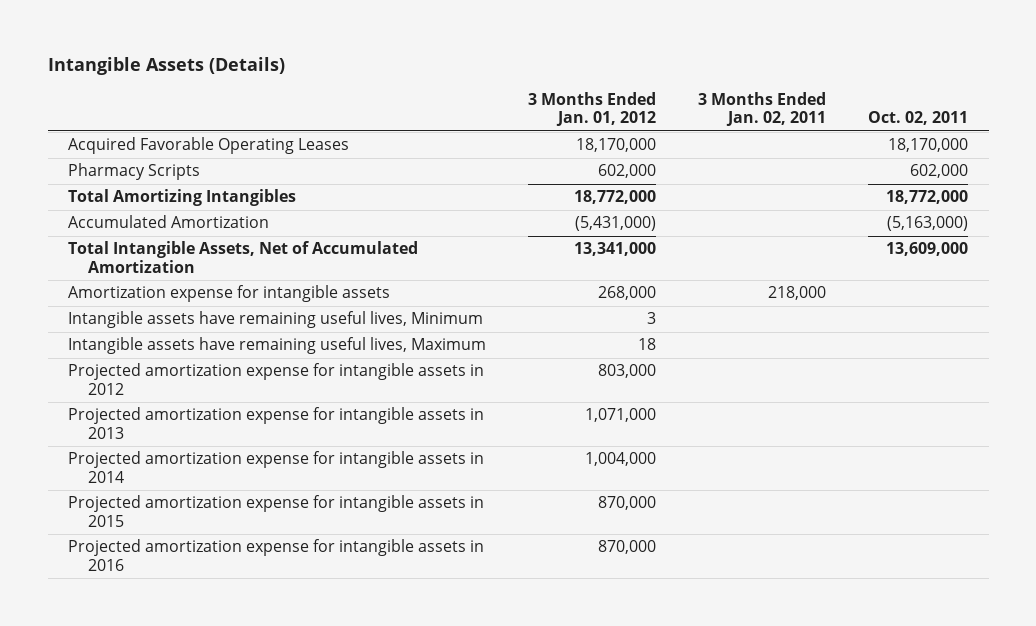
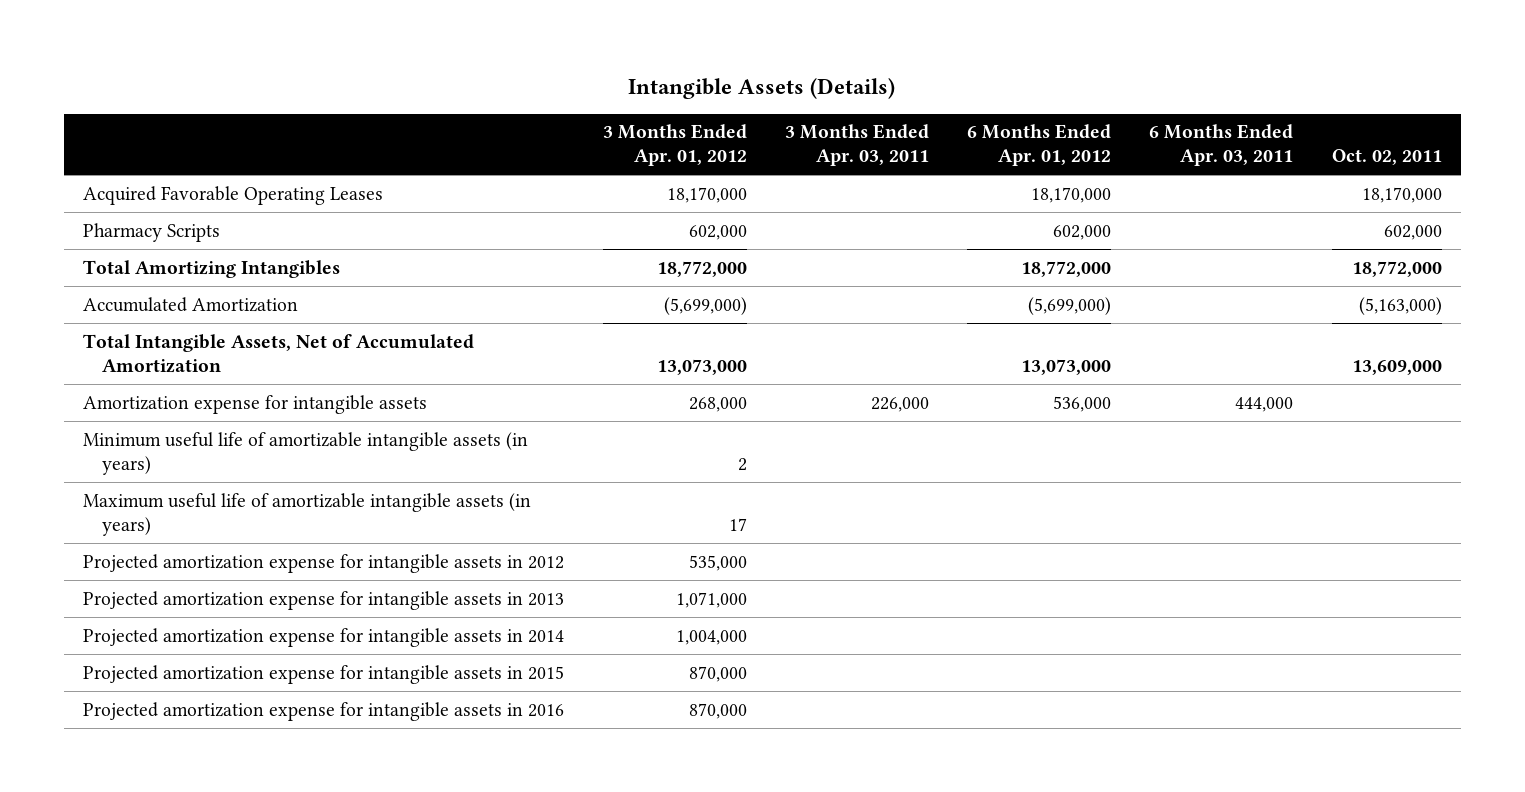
[528,91,657,127] 3 Months Ended Jan. 01, 2012 -> none
[697,91,826,127] 3 Months Ended Jan. 02, 2011 -> none
none -> [602,124,747,167] 3 Months Ended Apr. 01, 2012
none -> [784,124,929,167] 3 Months Ended Apr. 03, 2011
none -> [967,124,1112,167] 6 Months Ended Apr. 01, 2012
none -> [1149,124,1294,167] 6 Months Ended Apr. 03, 2011
[68,311,484,329] Intangible assets have remaining useful lives, Minimum -> [83,431,529,475] Minimum useful life of amortizable intangible assets (in years)
[68,337,487,355] Intangible assets have remaining useful lives, Maximum -> [83,492,532,536] Maximum useful life of amortizable intangible assets (in years)

